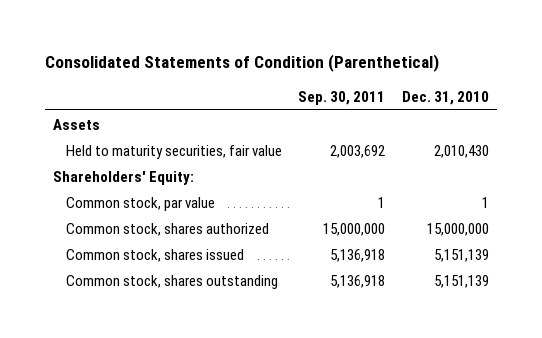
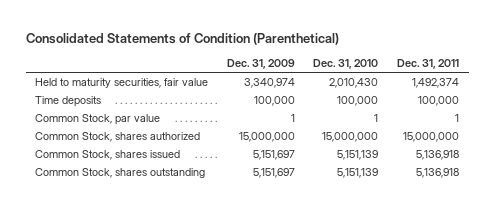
[298,90,386,105] Sep. 30, 2011 -> none
none -> [226,59,295,70] Dec. 31, 2009
none -> [397,59,460,70] Dec. 31, 2011
[53,118,101,130] Assets -> none
[53,170,195,185] Shareholders' Equity: -> none
none -> [35,96,102,108] Time deposits
[66,196,216,211] Common stock, par value -> [35,114,161,126] Common Stock, par value
[66,222,270,236] Common stock, shares authorized -> [35,132,201,143] Common Stock, shares authorized
[66,248,245,262] Common stock, shares issued -> [35,150,181,161] Common Stock, shares issued
[66,274,279,289] Common stock, shares outstanding -> [35,168,206,179] Common Stock, shares outstanding

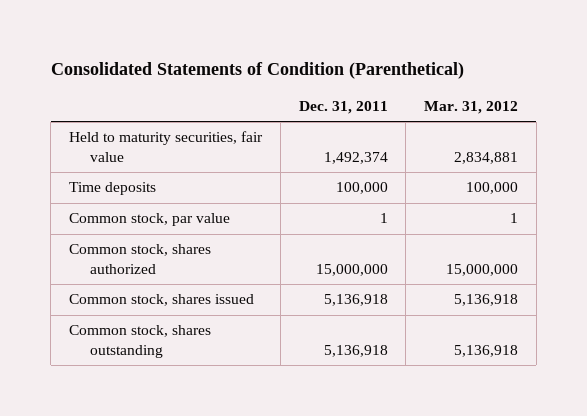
[226,59,295,70] Dec. 31, 2009 -> none
[313,59,379,70] Dec. 31, 2010 -> none
none -> [424,101,519,115] Mar. 31, 2012
[35,114,161,126] Common Stock, par value -> [69,213,231,227] Common stock, par value
[35,132,201,143] Common Stock, shares authorized -> [69,244,212,274] Common stock, shares authorized
[35,150,181,161] Common Stock, shares issued -> [69,294,255,307] Common stock, shares issued
[35,168,206,179] Common Stock, shares outstanding -> [69,325,212,358] Common stock, shares outstanding

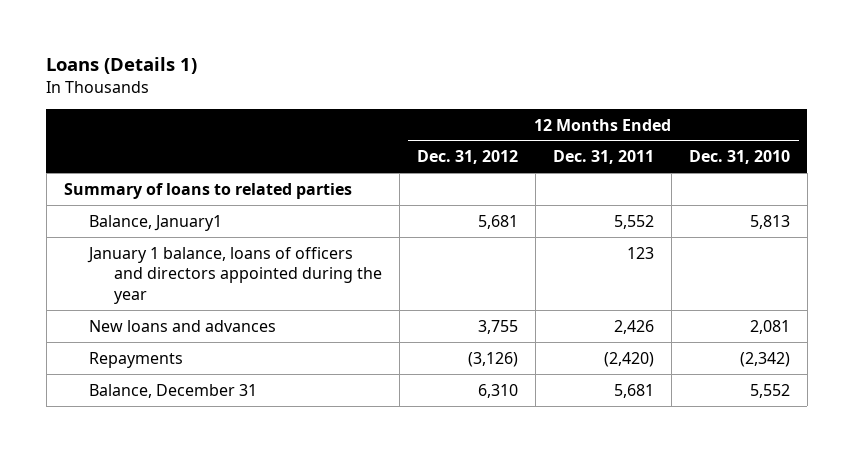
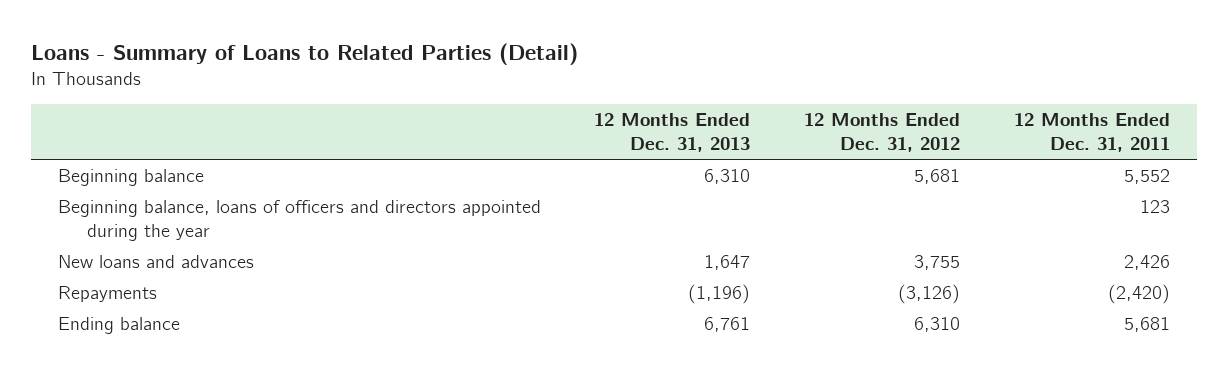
[46,57,198,75] Loans (Details 1) -> [30,42,578,65] Loans - Summary of Loans to Related Parties (Detail)
[688,150,790,165] Dec. 31, 2010 -> none
none -> [594,112,751,152] 12 Months Ended Dec. 31, 2013
[63,182,352,199] Summary of loans to related parties -> none
[88,214,222,231] Balance, January1 -> [57,168,204,186] Beginning balance
[86,246,382,305] January 1 balance, loans of officers and directors appointed during the year -> [57,199,541,242] Beginning balance, loans of officers and directors appointed during the year
[88,383,257,398] Balance, December 31 -> [57,316,180,334] Ending balance

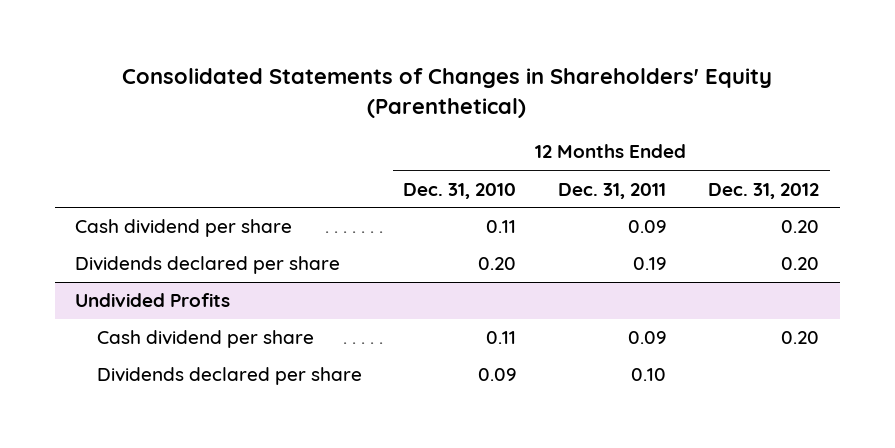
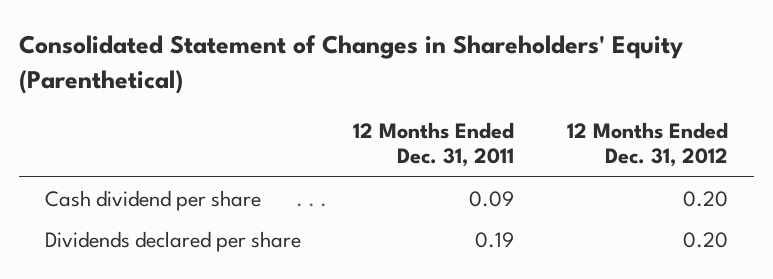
[122,68,773,118] Consolidated Statements of Changes in Shareholders' Equity (Parenthetical) -> [18,35,683,94] Consolidated Statement of Changes in Shareholders' Equity (Parenthetical)
[403,182,517,199] Dec. 31, 2010 -> none
[75,293,231,308] Undivided Profits -> none
[96,330,314,349] Cash dividend per share -> none
[96,367,362,386] Dividends declared per share -> none

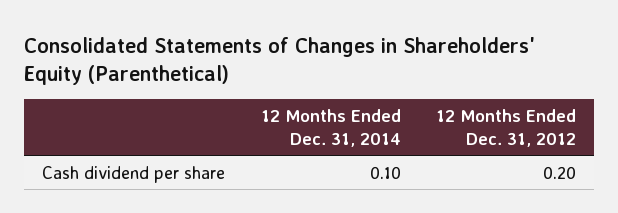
[18,35,683,94] Consolidated Statement of Changes in Shareholders' Equity (Parenthetical) -> [24,36,536,85] Consolidated Statements of Changes in Shareholders' Equity (Parenthetical)
[353,121,515,168] 12 Months Ended Dec. 31, 2011 -> none
none -> [260,108,401,147] 12 Months Ended Dec. 31, 2014
[44,230,301,252] Dividends declared per share -> none

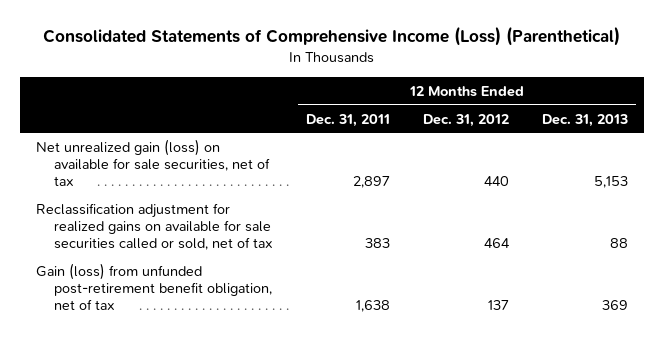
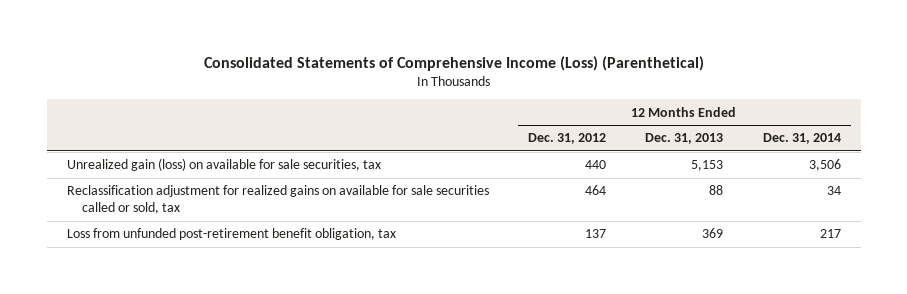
[305,113,390,127] Dec. 31, 2011 -> none
none -> [762,133,841,145] Dec. 31, 2014
[36,138,270,187] Net unrealized gain (loss) on available for sale securities, net of tax -> [66,158,381,172] Unrealized gain (loss) on available for sale securities, tax
[36,202,273,251] Reclassification adjustment for realized gains on available for sale securities called or sold, net of tax -> [66,185,489,215] Reclassification adjustment for realized gains on available for sale securities called or sold, tax
[36,262,272,311] Gain (loss) from unfunded post-retirement benefit obligation, net of tax -> [66,228,396,241] Loss from unfunded post-retirement benefit obligation, tax

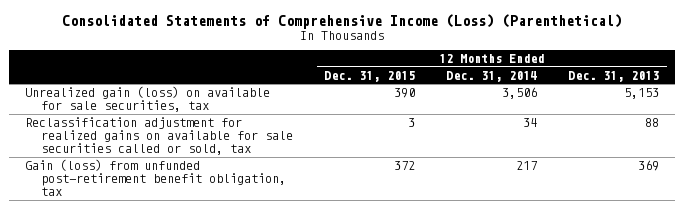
[528,133,607,145] Dec. 31, 2012 -> none
none -> [324,70,416,82] Dec. 31, 2015
[66,228,396,241] Loss from unfunded post-retirement benefit obligation, tax -> [24,159,287,197] Gain (loss) from unfunded post-retirement benefit obligation, tax

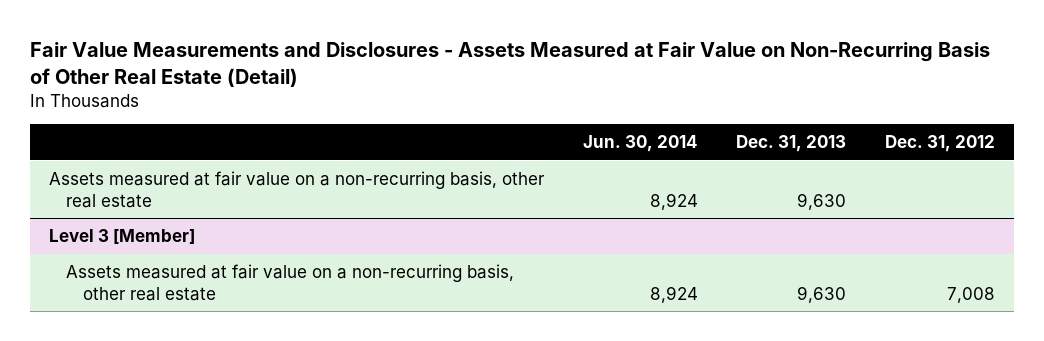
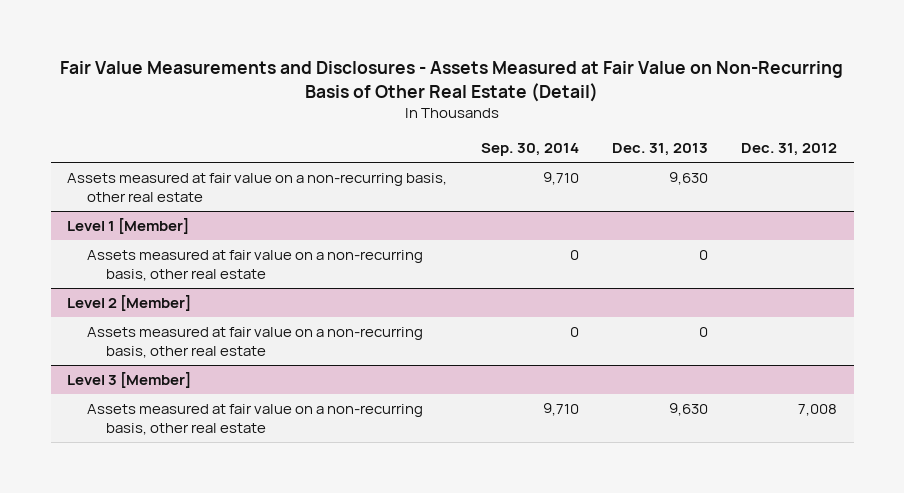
[582,135,698,153] Jun. 30, 2014 -> none
none -> [480,143,579,157] Sep. 30, 2014
none -> [67,218,190,235] Level 1 [Member]
none -> [86,250,423,281] Assets measured at fair value on a non-recurring basis, other real estate
none -> [67,295,192,312] Level 2 [Member]
none -> [86,327,423,358] Assets measured at fair value on a non-recurring basis, other real estate

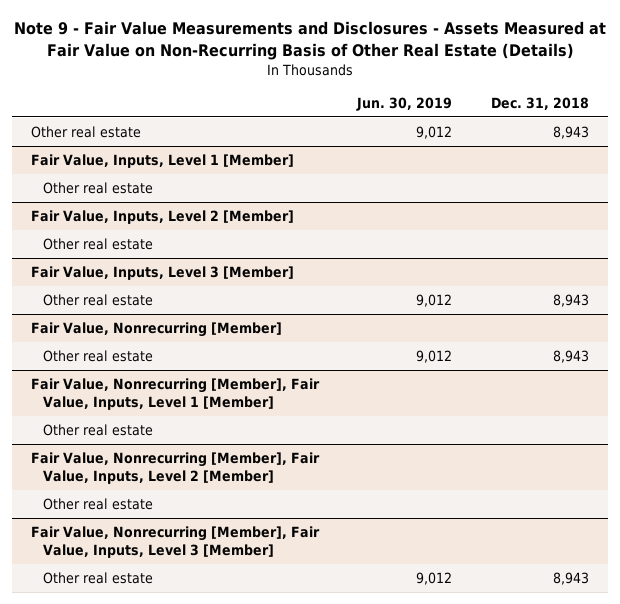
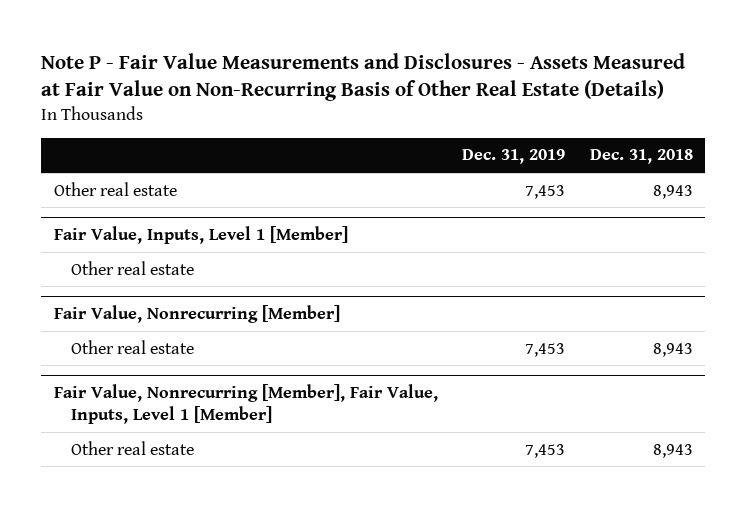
[13,20,606,60] Note 9 - Fair Value Measurements and Disclosures - Assets Measured at Fair Value on Non-Recurring Basis of Other Real Estate (Details) -> [41,52,686,102] Note P - Fair Value Measurements and Disclosures - Assets Measured at Fair Value on Non-Recurring Basis of Other Real Estate (Details)
[356,96,453,111] Jun. 30, 2019 -> none
none -> [462,149,566,165] Dec. 31, 2019
[30,210,294,225] Fair Value, Inputs, Level 2 [Member] -> none
[42,238,153,251] Other real estate -> none
[30,266,294,281] Fair Value, Inputs, Level 3 [Member] -> none
[42,294,153,307] Other real estate -> none
[42,424,153,437] Other real estate -> none
[30,452,320,485] Fair Value, Nonrecurring [Member], Fair Value, Inputs, Level 2 [Member] -> none
[42,498,153,511] Other real estate -> none
[30,526,320,559] Fair Value, Nonrecurring [Member], Fair Value, Inputs, Level 3 [Member] -> none

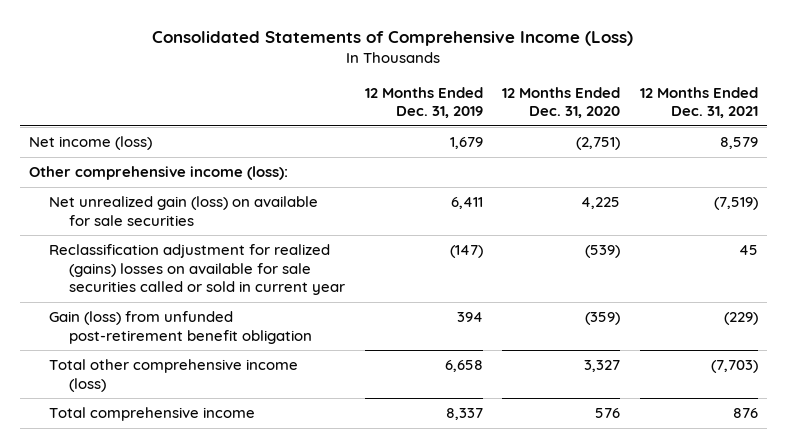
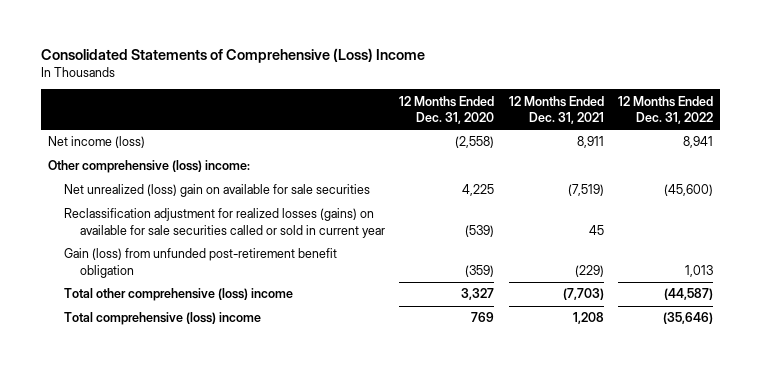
[152,30,634,46] Consolidated Statements of Comprehensive Income (Loss) -> [40,48,425,64] Consolidated Statements of Comprehensive (Loss) Income
[364,86,483,118] 12 Months Ended Dec. 31, 2019 -> none
none -> [618,95,714,125] 12 Months Ended Dec. 31, 2022
[576,137,621,151] (2,751) -> [455,136,495,149] (2,558)
[719,137,758,150] 8,579 -> [576,136,604,149] 8,911
[29,166,289,181] Other comprehensive income (loss): -> [47,160,250,174] Other comprehensive (loss) income:
[49,196,319,226] Net unrealized gain (loss) on available for sale securities -> [64,184,371,198] Net unrealized (loss) gain on available for sale securities
[49,244,346,296] Reclassification adjustment for realized (gains) losses on available for sale securities called or sold in current year -> [64,208,386,238] Reclassification adjustment for realized losses (gains) on available for sale securities called or sold in current year
[49,359,299,392] Total other comprehensive income (loss) -> [64,288,294,302] Total other comprehensive (loss) income
[49,407,256,422] Total comprehensive income -> [64,312,262,326] Total comprehensive (loss) income
[595,408,621,419] 576 -> [471,312,495,323] 769
[732,408,758,419] 876 -> [572,312,604,325] 1,208

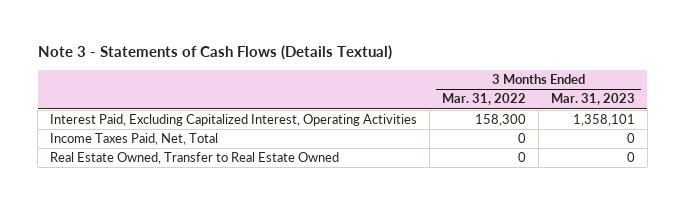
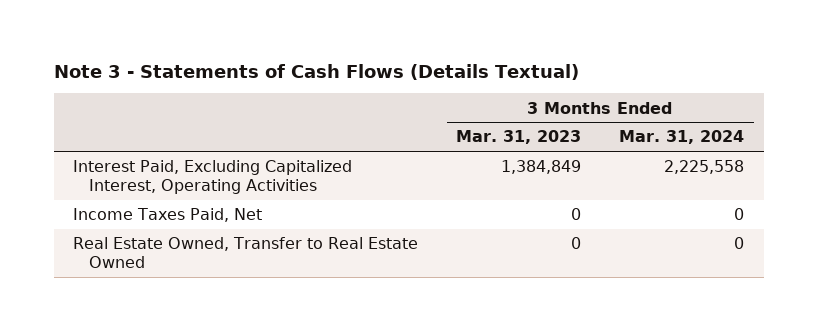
[442,93,527,106] Mar. 31, 2022 -> none
none -> [619,130,745,145] Mar. 31, 2024
[573,114,636,127] 1,358,101 -> [501,160,582,175] 1,384,849
[50,133,219,146] Income Taxes Paid, Net, Total -> [73,208,263,223] Income Taxes Paid, Net

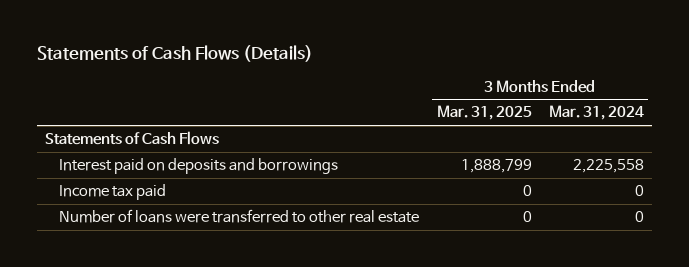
[53,64,579,81] Note 3 - Statements of Cash Flows (Details Textual) -> [36,45,313,63] Statements of Cash Flows (Details)
[456,130,582,145] Mar. 31, 2023 -> none
none -> [436,105,532,121] Mar. 31, 2025
[73,237,419,269] Real Estate Owned, Transfer to Real Estate Owned -> none
none -> [45,131,220,146] Statements of Cash Flows
[73,160,353,195] Interest Paid, Excluding Capitalized Interest, Operating Activities -> [59,158,339,175] Interest paid on deposits and borrowings
[73,208,263,223] Income Taxes Paid, Net -> [59,184,167,201] Income tax paid
none -> [59,209,420,224] Number of loans were transferred to other real estate

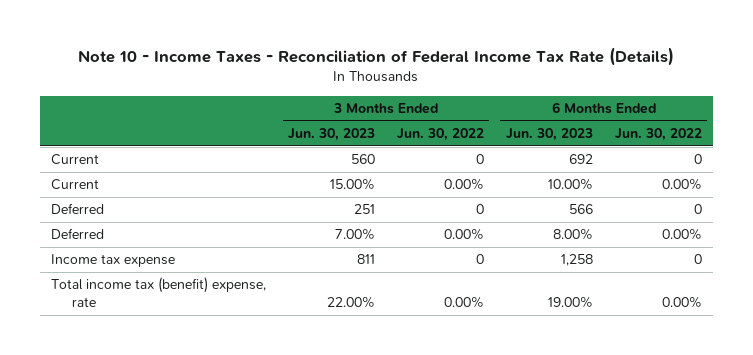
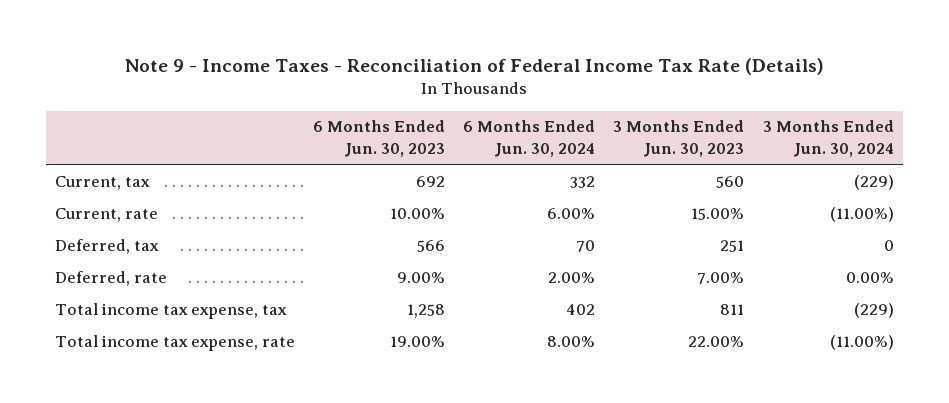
[78,47,675,67] Note 10 - Income Taxes - Reconciliation of Federal Income Tax Rate (Details) -> [125,57,825,75] Note 9 - Income Taxes - Reconciliation of Federal Income Tax Rate (Details)
[396,128,484,142] Jun. 30, 2022 -> none
[614,128,702,142] Jun. 30, 2022 -> none
none -> [463,120,596,157] 6 Months Ended Jun. 30, 2024
none -> [762,120,894,157] 3 Months Ended Jun. 30, 2024
[51,154,100,166] Current -> [55,175,151,190] Current, tax
[51,179,100,191] Current -> [55,207,159,222] Current, rate
[51,203,105,215] Deferred -> [55,238,160,254] Deferred, tax
[51,228,105,240] Deferred -> [55,270,168,286] Deferred, rate
[552,228,593,241] 8.00% -> [397,271,446,283] 9.00%
[51,254,176,268] Income tax expense -> [55,302,288,319] Total income tax expense, tax
[51,277,267,307] Total income tax (benefit) expense, rate -> [55,334,296,351] Total income tax expense, rate

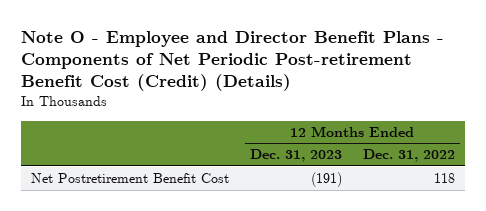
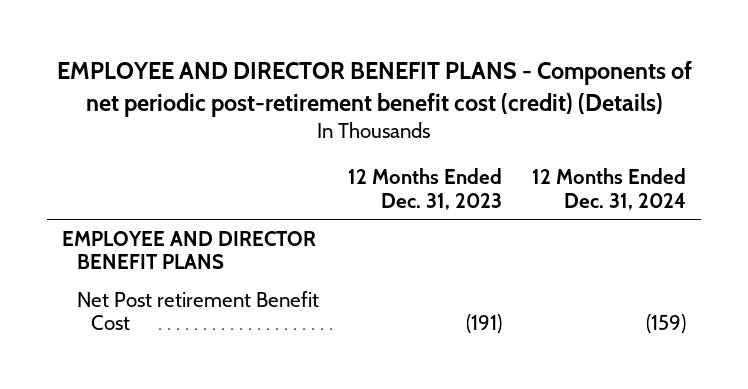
[20,30,444,92] Note O - Employee and Director Benefit Plans - Components of Net Periodic Post-retirement Benefit Cost (Credit) (Details) -> [57,61,693,117] EMPLOYEE AND DIRECTOR BENEFIT PLANS - Components of net periodic post-retirement benefit cost (credit) (Details)
[362,149,455,163] Dec. 31, 2022 -> none
none -> [532,168,687,211] 12 Months Ended Dec. 31, 2024
none -> [62,230,317,270] EMPLOYEE AND DIRECTOR BENEFIT PLANS
[31,173,230,184] Net Postretirement Benefit Cost -> [76,290,319,331] Net Post retirement Benefit Cost

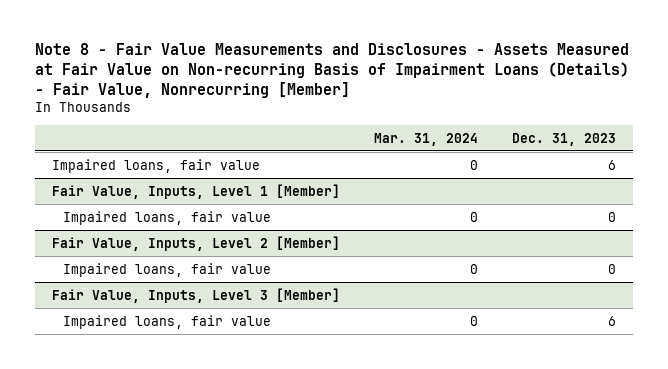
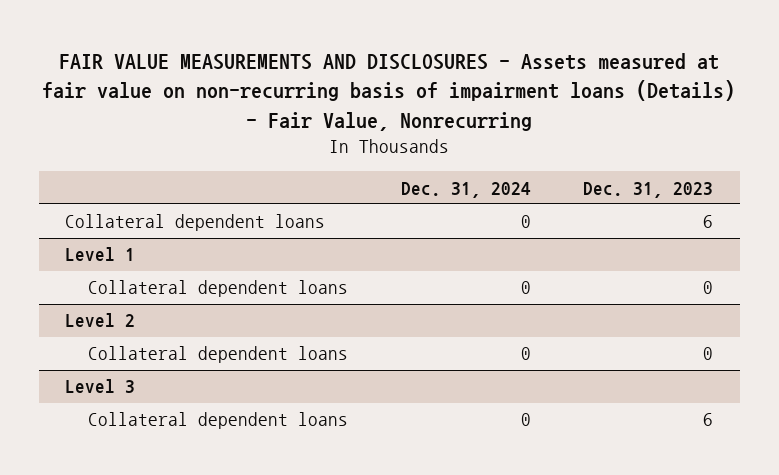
[34,42,629,98] Note 8 - Fair Value Measurements and Disclosures - Assets Measured at Fair Value on Non-recurring Basis of Impairment Loans (Details) - Fair Value, Nonrecurring [Member] -> [42,53,736,131] FAIR VALUE MEASUREMENTS AND DISCLOSURES - Assets measured at fair value on non-recurring basis of impairment loans (Details) - Fair Value, Nonrecurring
[373,132,478,146] Mar. 31, 2024 -> none
none -> [400,181,531,198] Dec. 31, 2024
[51,158,260,173] Impaired loans, fair value -> [65,214,326,232] Collateral dependent loans
[51,183,340,199] Fair Value, Inputs, Level 1 [Member] -> [65,247,136,262] Level 1
[62,210,271,225] Impaired loans, fair value -> [88,280,349,298] Collateral dependent loans
[51,235,340,251] Fair Value, Inputs, Level 2 [Member] -> [65,313,136,328] Level 2
[62,262,271,277] Impaired loans, fair value -> [88,346,349,364] Collateral dependent loans
[51,287,340,303] Fair Value, Inputs, Level 3 [Member] -> [65,379,136,394] Level 3
[62,314,271,329] Impaired loans, fair value -> [88,412,349,430] Collateral dependent loans

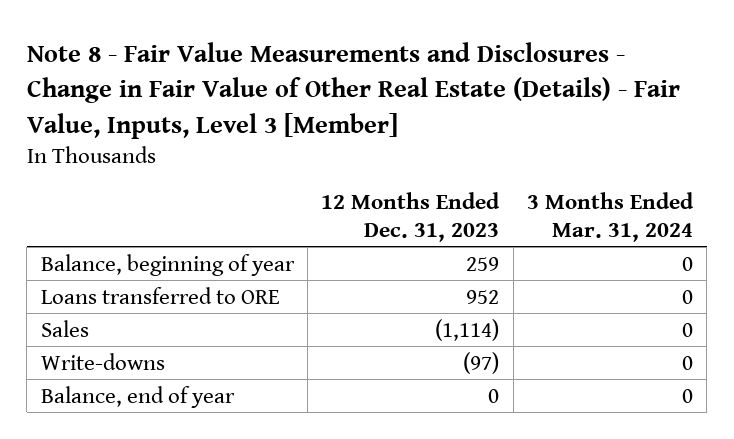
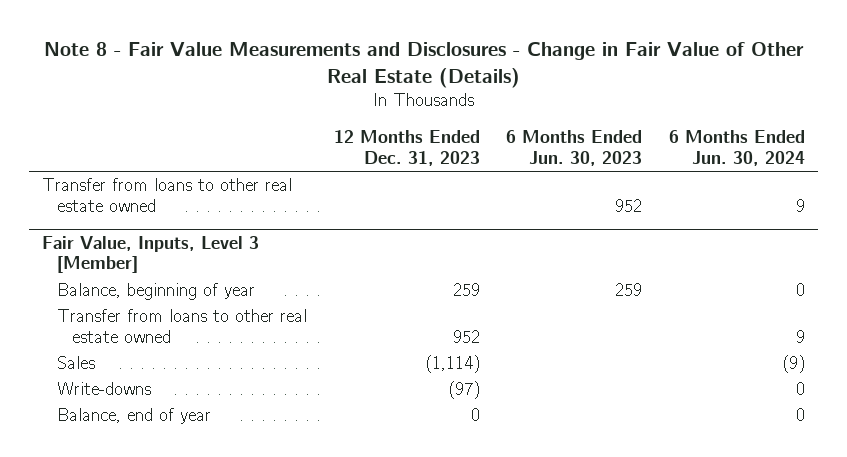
[26,42,680,139] Note 8 - Fair Value Measurements and Disclosures - Change in Fair Value of Other Real Estate (Details) - Fair Value, Inputs, Level 3 [Member] -> [43,42,804,89] Note 8 - Fair Value Measurements and Disclosures - Change in Fair Value of Other Real Estate (Details)
[527,192,695,242] 3 Months Ended Mar. 31, 2024 -> none
none -> [506,130,643,166] 6 Months Ended Jun. 30, 2023
none -> [668,130,805,166] 6 Months Ended Jun. 30, 2024
none -> [42,178,293,212] Transfer from loans to other real estate owned
none -> [42,235,260,274] Fair Value, Inputs, Level 3 [Member]
[40,286,280,304] Loans transferred to ORE -> [57,309,308,343] Transfer from loans to other real estate owned

